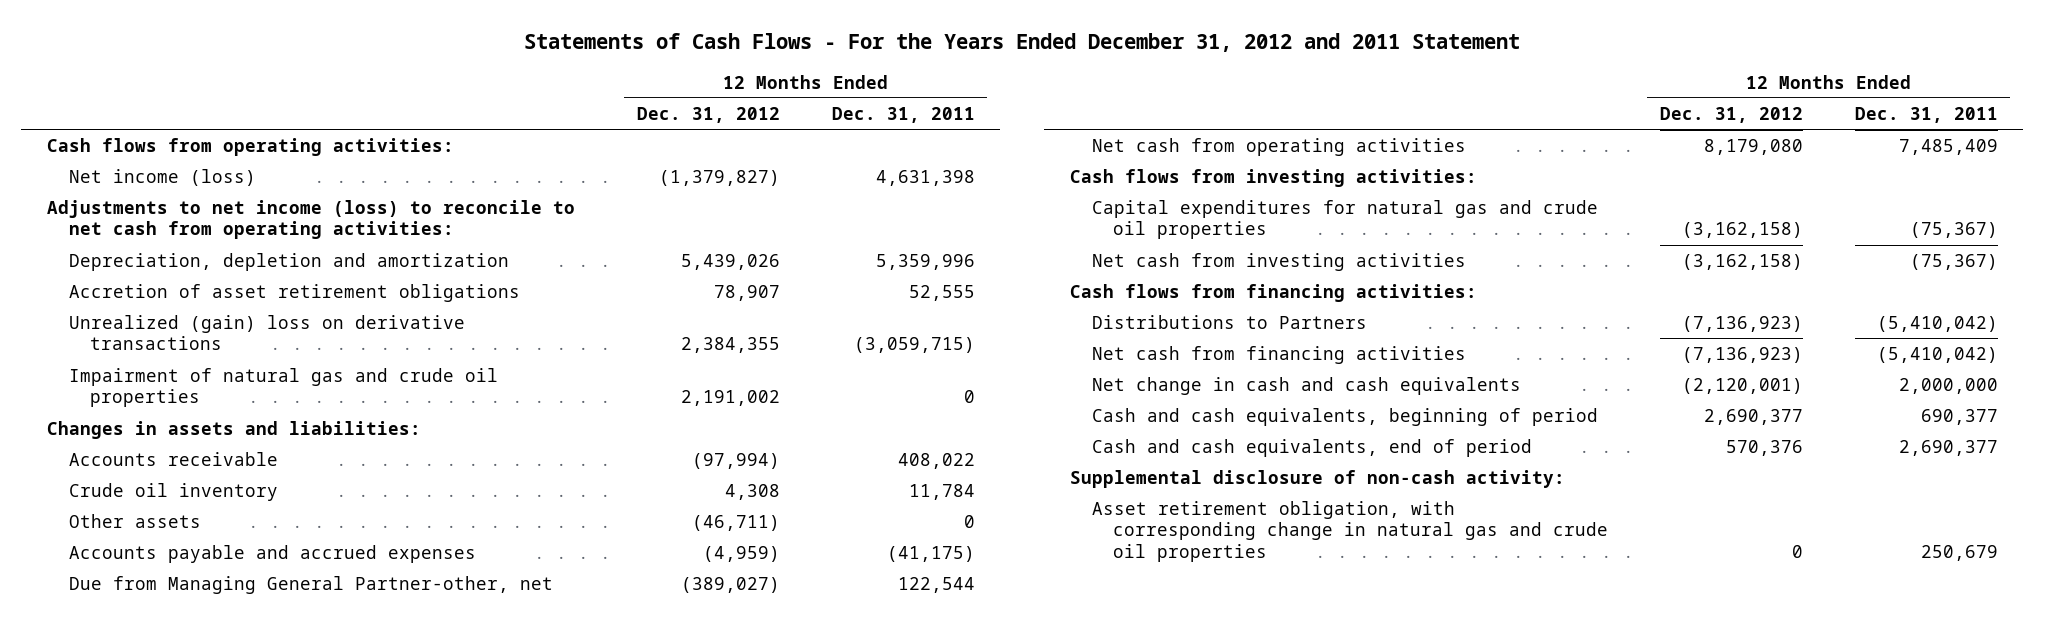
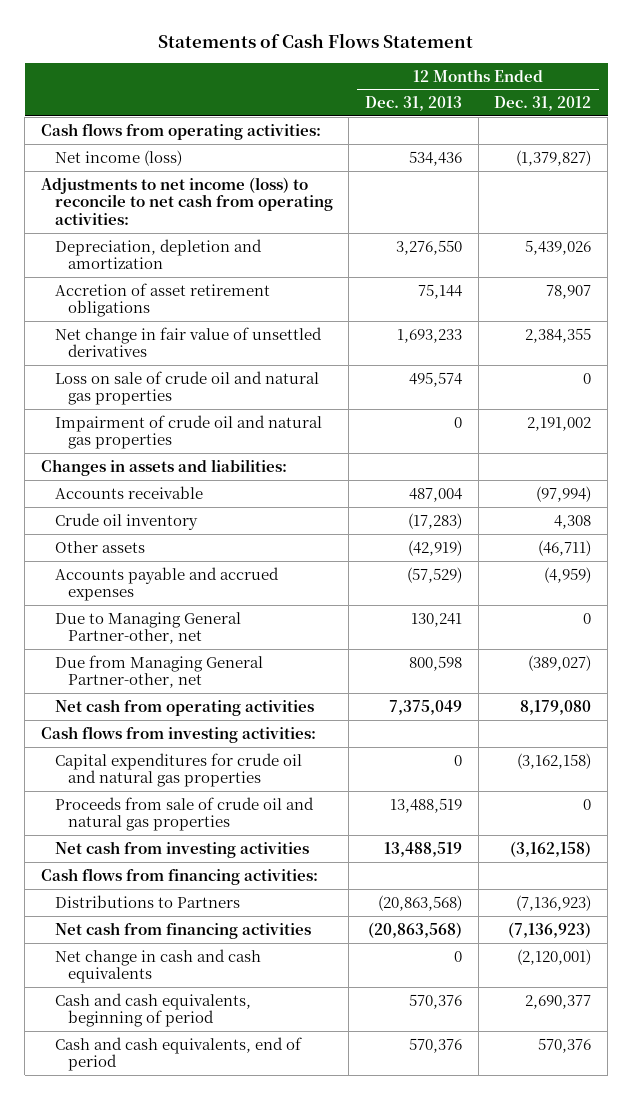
[524,32,1521,52] Statements of Cash Flows - For the Years Ended December 31, 2012 and 2011 Statement -> [158,33,474,49] Statements of Cash Flows Statement
[831,106,975,123] Dec. 31, 2011 -> none
none -> [365,96,463,112] Dec. 31, 2013
[68,315,465,351] Unrealized (gain) loss on derivative transactions -> [54,326,322,358] Net change in fair value of unsettled derivatives
none -> [54,370,319,406] Loss on sale of crude oil and natural gas properties
[68,368,498,408] Impairment of natural gas and crude oil properties -> [54,414,322,450] Impairment of crude oil and natural gas properties
none -> [54,611,241,645] Due to Managing General Partner-other, net
[1091,200,1598,240] Capital expenditures for natural gas and crude oil properties -> [54,752,302,788] Capital expenditures for crude oil and natural gas properties
none -> [54,796,314,832] Proceeds from sale of crude oil and natural gas properties
[1070,470,1566,489] Supplemental disclosure of non-cash activity: -> none
[1091,501,1609,562] Asset retirement obligation, with corresponding change in natural gas and crude oil properties -> none

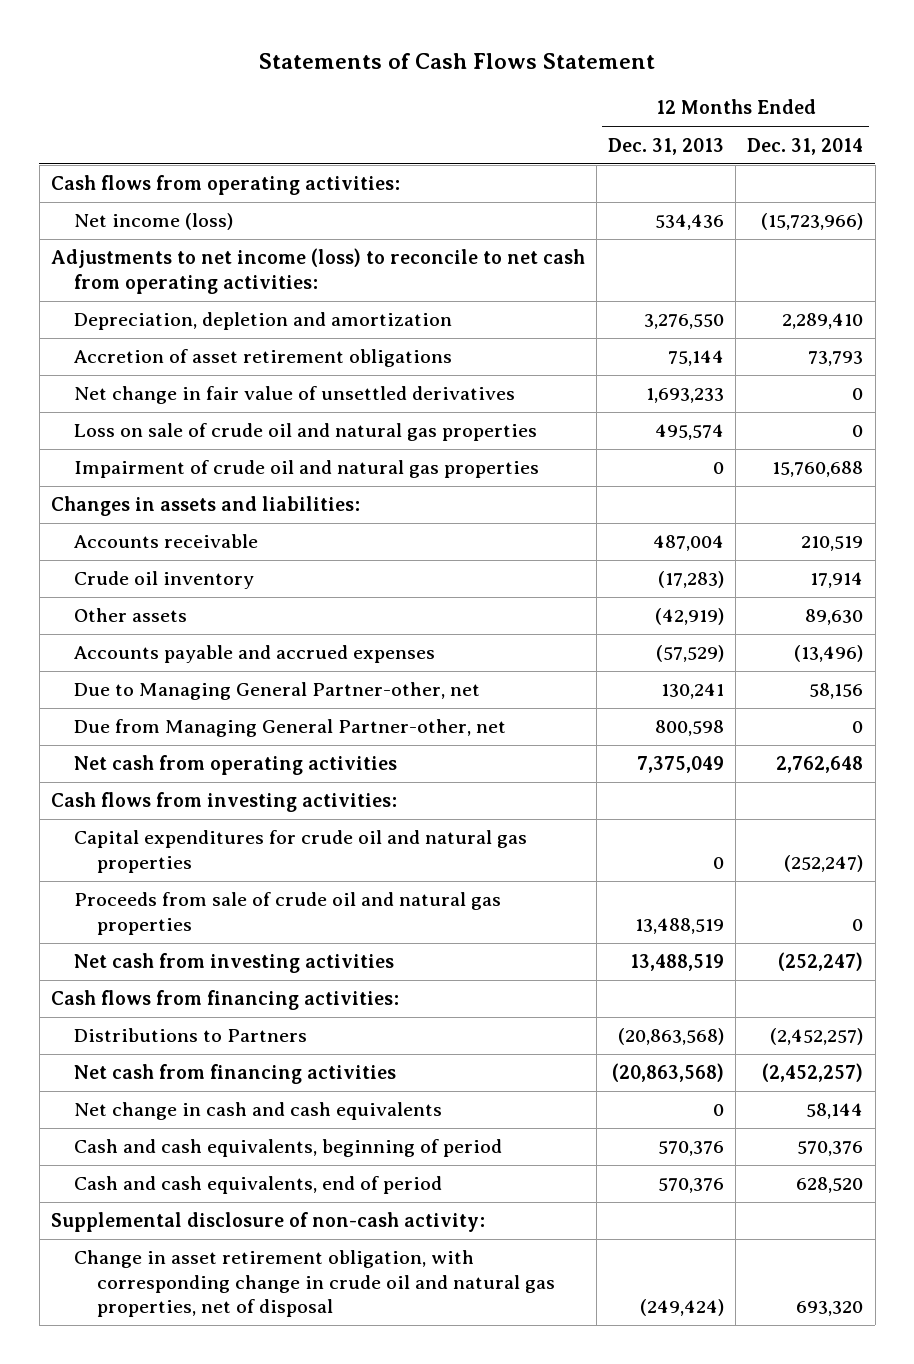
[494,96,592,112] Dec. 31, 2012 -> none
none -> [747,137,864,155] Dec. 31, 2014
none -> [50,1212,485,1233] Supplemental disclosure of non-cash activity:
none -> [73,1250,555,1318] Change in asset retirement obligation, with corresponding change in crude oil and natural gas properties, net of disposal

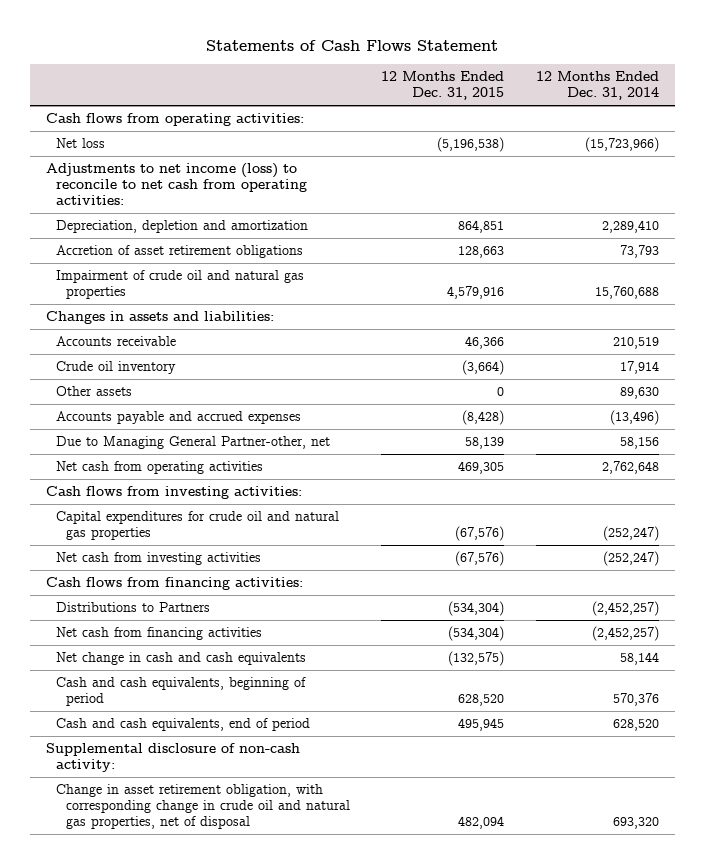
[608,137,725,155] Dec. 31, 2013 -> none
none -> [381,71,505,101] 12 Months Ended Dec. 31, 2015
[73,213,233,231] Net income (loss) -> [56,137,106,148] Net loss
[73,386,515,405] Net change in fair value of unsettled derivatives -> none
[73,423,537,442] Loss on sale of crude oil and natural gas properties -> none
[73,719,506,738] Due from Managing General Partner-other, net -> none
[73,892,501,935] Proceeds from sale of crude oil and natural gas properties -> none

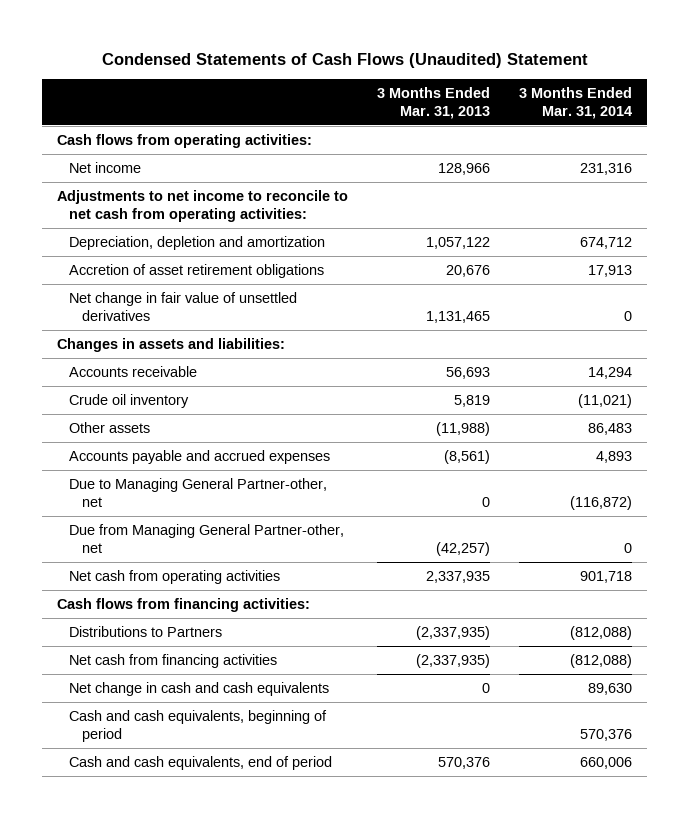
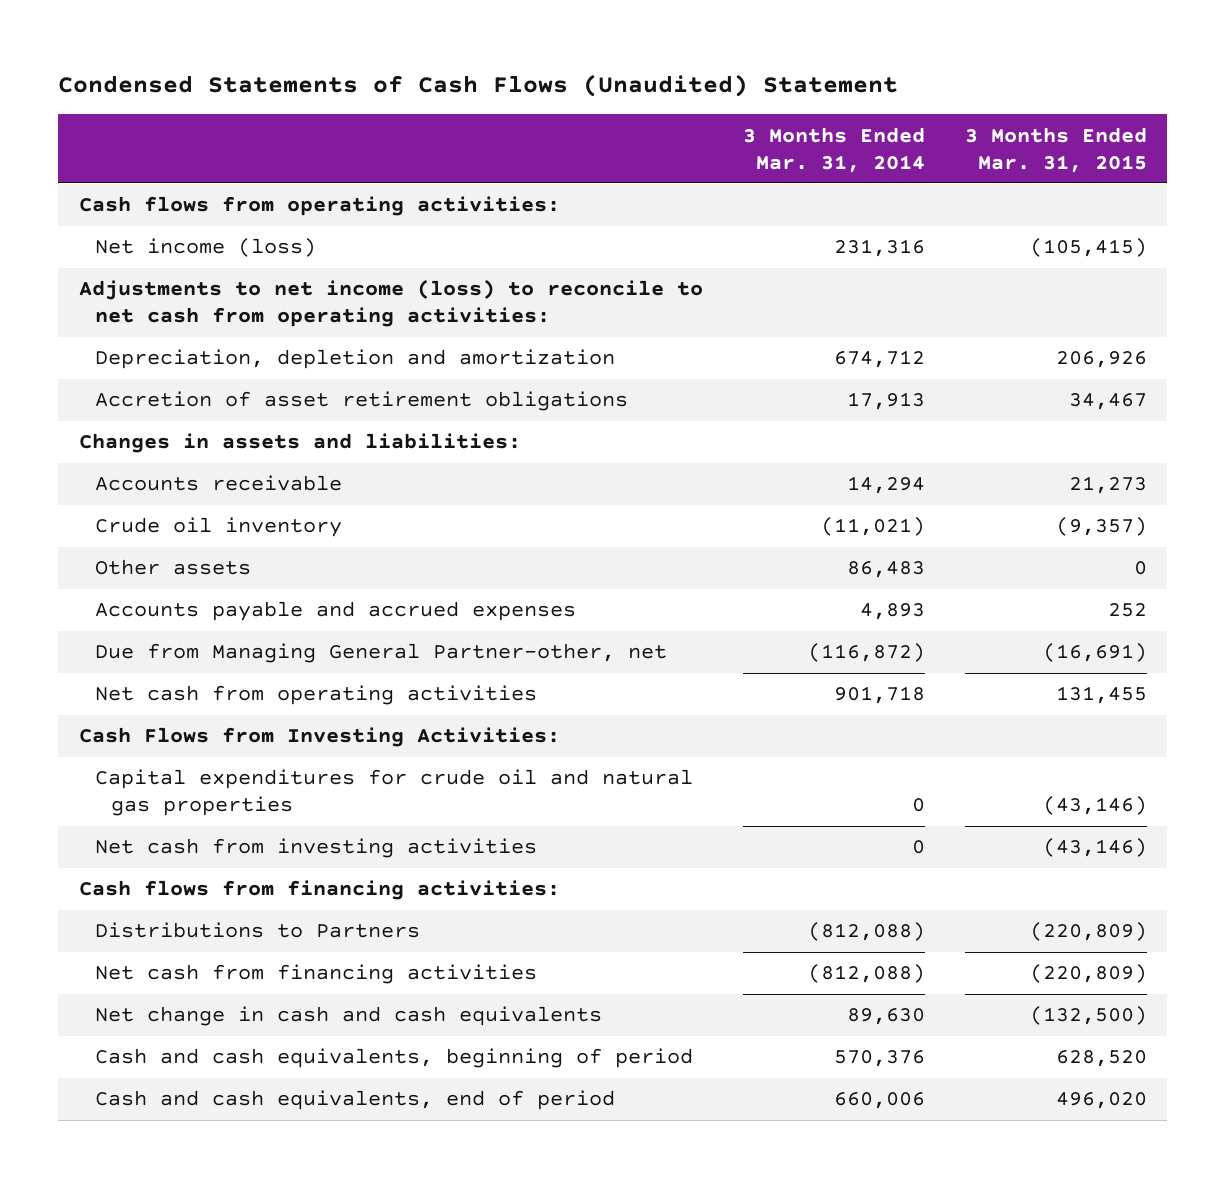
[377,86,491,119] 3 Months Ended Mar. 31, 2013 -> none
none -> [965,126,1148,173] 3 Months Ended Mar. 31, 2015
[69,161,142,173] Net income -> [94,238,316,258] Net income (loss)
[56,189,348,222] Adjustments to net income to reconcile to net cash from operating activities: -> [78,279,703,328] Adjustments to net income (loss) to reconcile to net cash from operating activities:
[69,291,298,321] Net change in fair value of unsettled derivatives -> none
[69,523,345,553] Due from Managing General Partner-other, net -> none
[69,477,328,507] Due to Managing General Partner-other, net -> [94,643,667,664] Due from Managing General Partner-other, net
none -> [78,727,560,748] Cash Flows from Investing Activities:
none -> [94,769,693,817] Capital expenditures for crude oil and natural gas properties
none -> [94,838,537,859] Net cash from investing activities

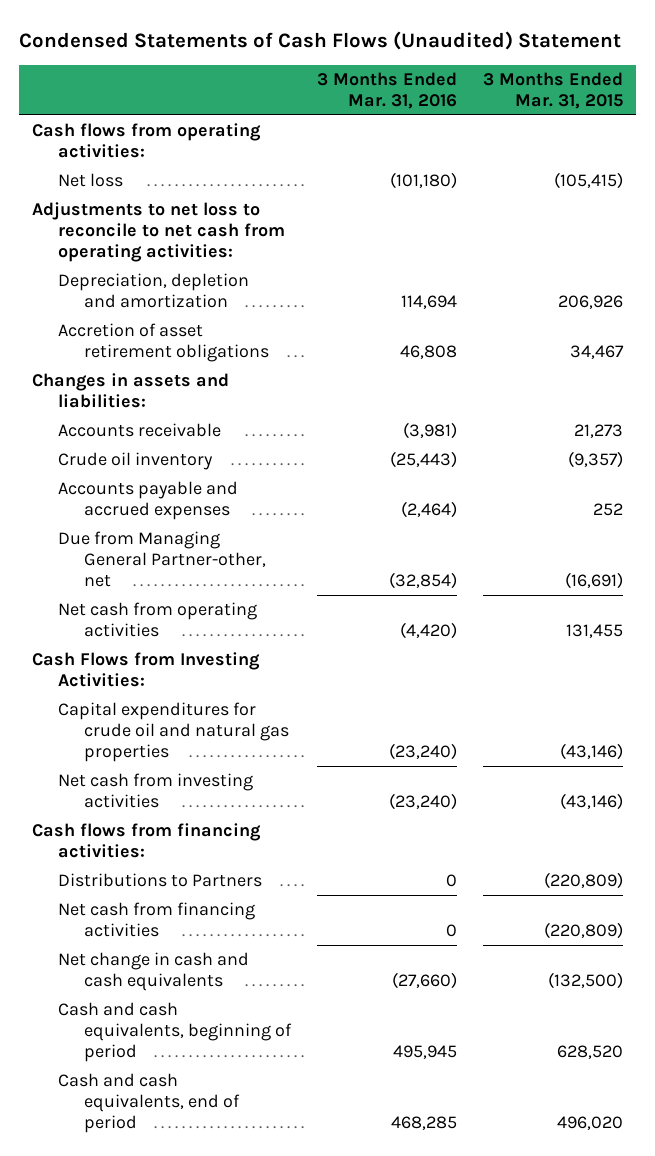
[742,126,925,173] 3 Months Ended Mar. 31, 2014 -> none
none -> [316,71,457,109] 3 Months Ended Mar. 31, 2016
[94,238,316,258] Net income (loss) -> [58,173,124,188] Net loss
[78,279,703,328] Adjustments to net income (loss) to reconcile to net cash from operating activities: -> [32,202,286,263] Adjustments to net loss to reconcile to net cash from operating activities:
[94,559,251,576] Other assets -> none

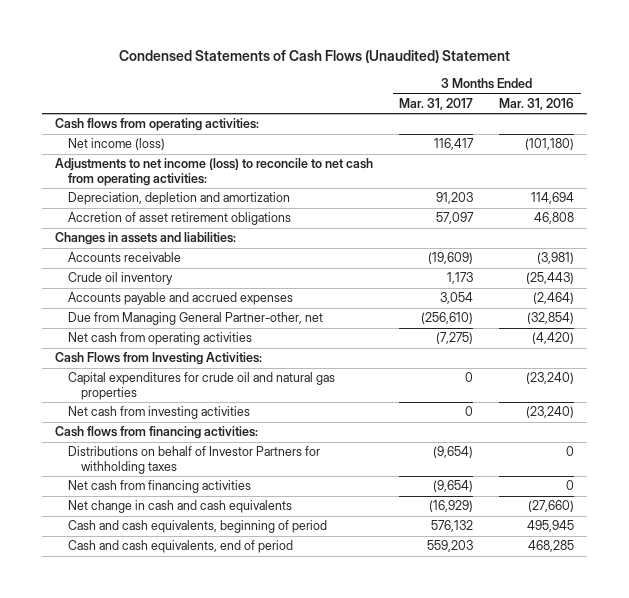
[482,71,623,109] 3 Months Ended Mar. 31, 2015 -> none
none -> [399,97,474,110] Mar. 31, 2017
[58,173,124,188] Net loss -> [67,138,165,151] Net income (loss)
[32,202,286,263] Adjustments to net loss to reconcile to net cash from operating activities: -> [54,158,373,186] Adjustments to net income (loss) to reconcile to net cash from operating activities:
[58,873,263,888] Distributions to Partners -> [67,446,320,474] Distributions on behalf of Investor Partners for withholding taxes

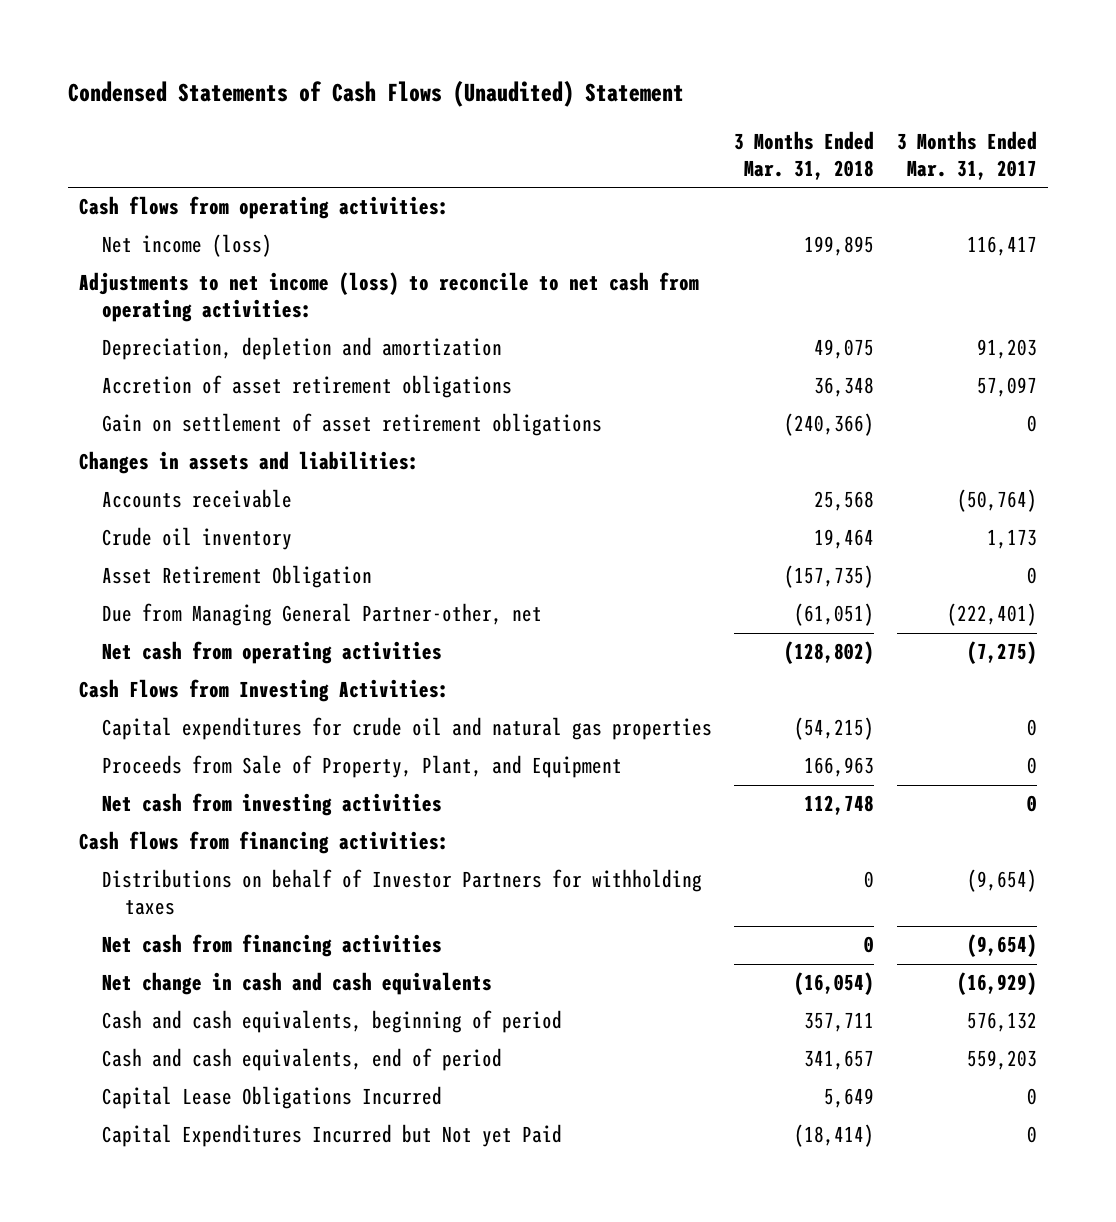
[499,97,575,110] Mar. 31, 2016 -> none
none -> [734,131,875,180] 3 Months Ended Mar. 31, 2018
none -> [102,413,603,437] Gain on settlement of asset retirement obligations
[428,252,474,265] (19,609) -> [956,489,1037,513] (50,764)
[67,292,293,306] Accounts payable and accrued expenses -> none
none -> [102,565,373,589] Asset Retirement Obligation
[421,312,474,325] (256,610) -> [946,603,1037,627] (222,401)
none -> [102,755,623,779] Proceeds from Sale of Property, Plant, and Equipment
none -> [102,1086,443,1110] Capital Lease Obligations Incurred
none -> [102,1124,563,1148] Capital Expenditures Incurred but Not yet Paid

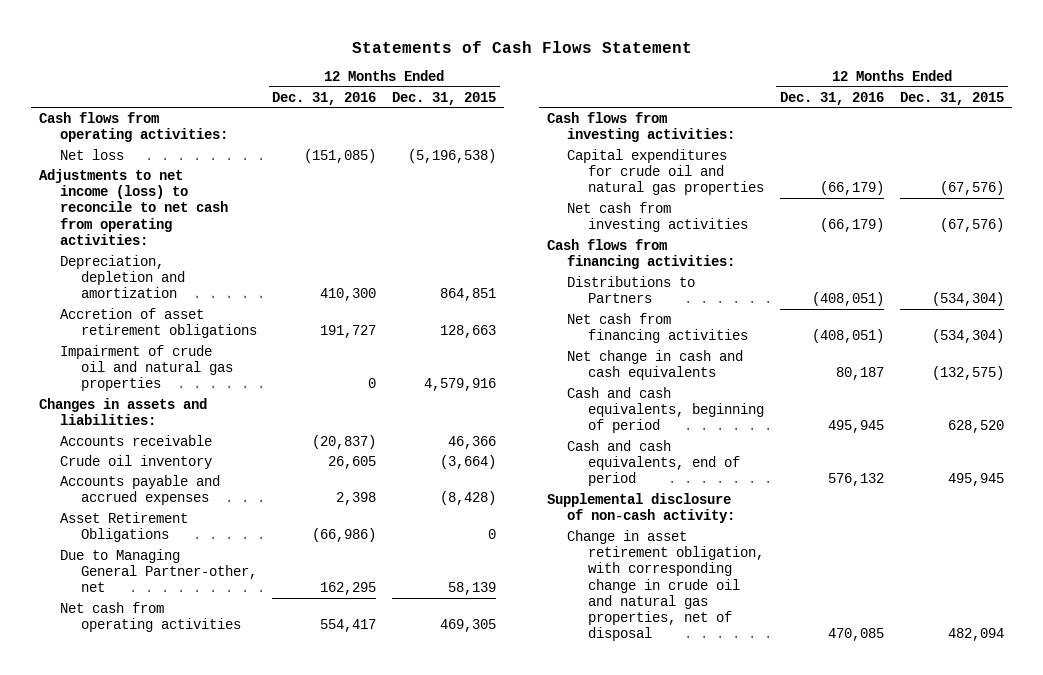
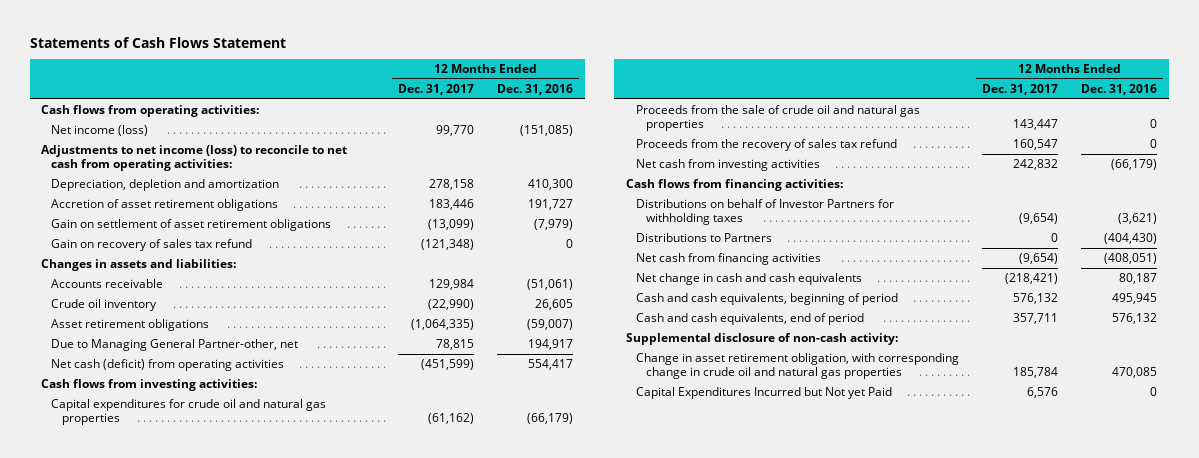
[392,91,497,105] Dec. 31, 2015 -> none
none -> [397,83,474,95] Dec. 31, 2017
[59,148,124,160] Net loss -> [51,124,149,136] Net income (loss)
[59,344,233,392] Impairment of crude oil and natural gas properties -> none
none -> [51,218,332,231] Gain on settlement of asset retirement obligations
none -> [51,238,253,251] Gain on recovery of sales tax refund
[312,434,377,449] (20,837) -> [527,278,574,290] (51,061)
[59,474,220,506] Accounts payable and accrued expenses -> none
[59,511,188,543] Asset Retirement Obligations -> [51,318,210,331] Asset retirement obligations
[312,528,377,543] (66,986) -> [527,318,574,330] (59,007)
[320,582,377,596] 162,295 -> [528,338,574,350] 194,917
[59,601,241,633] Net cash from operating activities -> [51,358,285,371] Net cash (deficit) from operating activities
none -> [635,104,920,132] Proceeds from the sale of crude oil and natural gas properties
none -> [635,138,897,151] Proceeds from the recovery of sales tax refund
none -> [635,198,894,226] Distributions on behalf of Investor Partners for withholding taxes
[811,292,884,307] (408,051) -> [1104,232,1158,244] (404,430)
[567,529,764,642] Change in asset retirement obligation, with corresponding change in crude oil and natural gas properties, net of disposal -> [635,352,959,380] Change in asset retirement obligation, with corresponding change in crude oil and natural gas properties
none -> [635,386,892,399] Capital Expenditures Incurred but Not yet Paid

